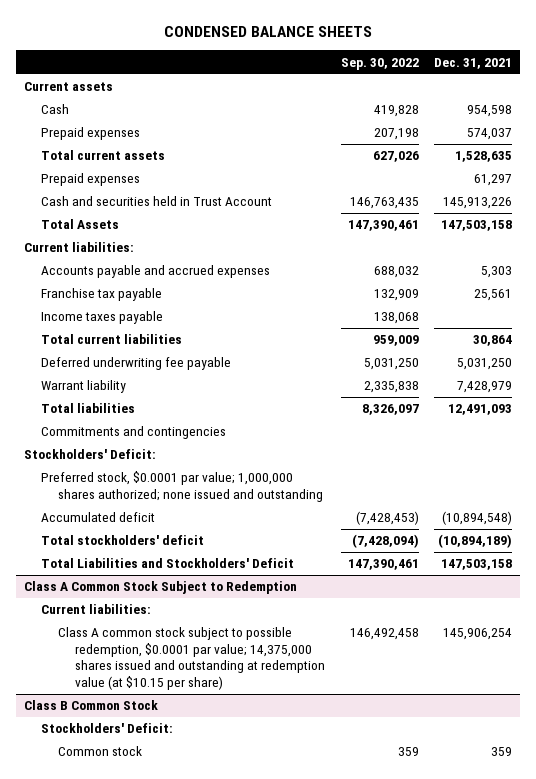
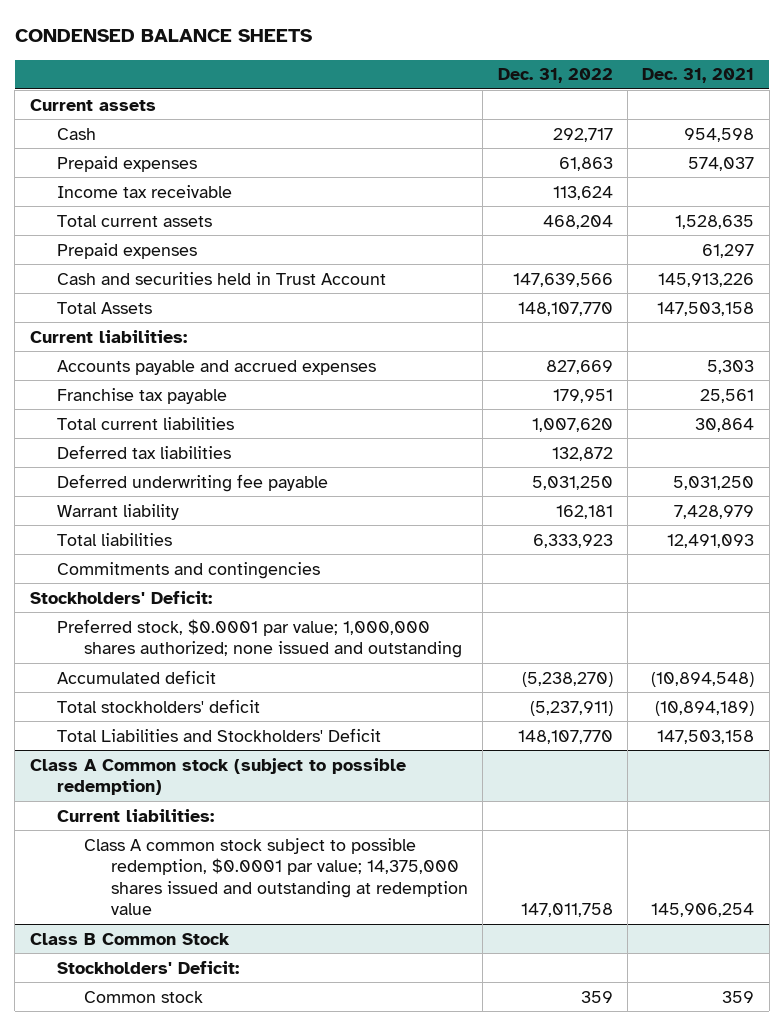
[340,57,419,70] Sep. 30, 2022 -> none
none -> [497,68,613,84] Dec. 31, 2022
none -> [56,184,232,198] Income tax receivable
[40,311,163,325] Income taxes payable -> none
none -> [56,444,231,459] Deferred tax liabilities
[23,581,297,595] Class A Common Stock Subject to Redemption -> [29,757,406,796] Class A Common stock (subject to possible redemption)
[57,627,325,690] Class A common stock subject to possible redemption, $0.0001 par value; 14,375,000 shares issued and outstanding at redemption value (at $10.15 per share) -> [83,837,469,915] Class A common stock subject to possible redemption, $0.0001 par value; 14,375,000 shares issued and outstanding at redemption value

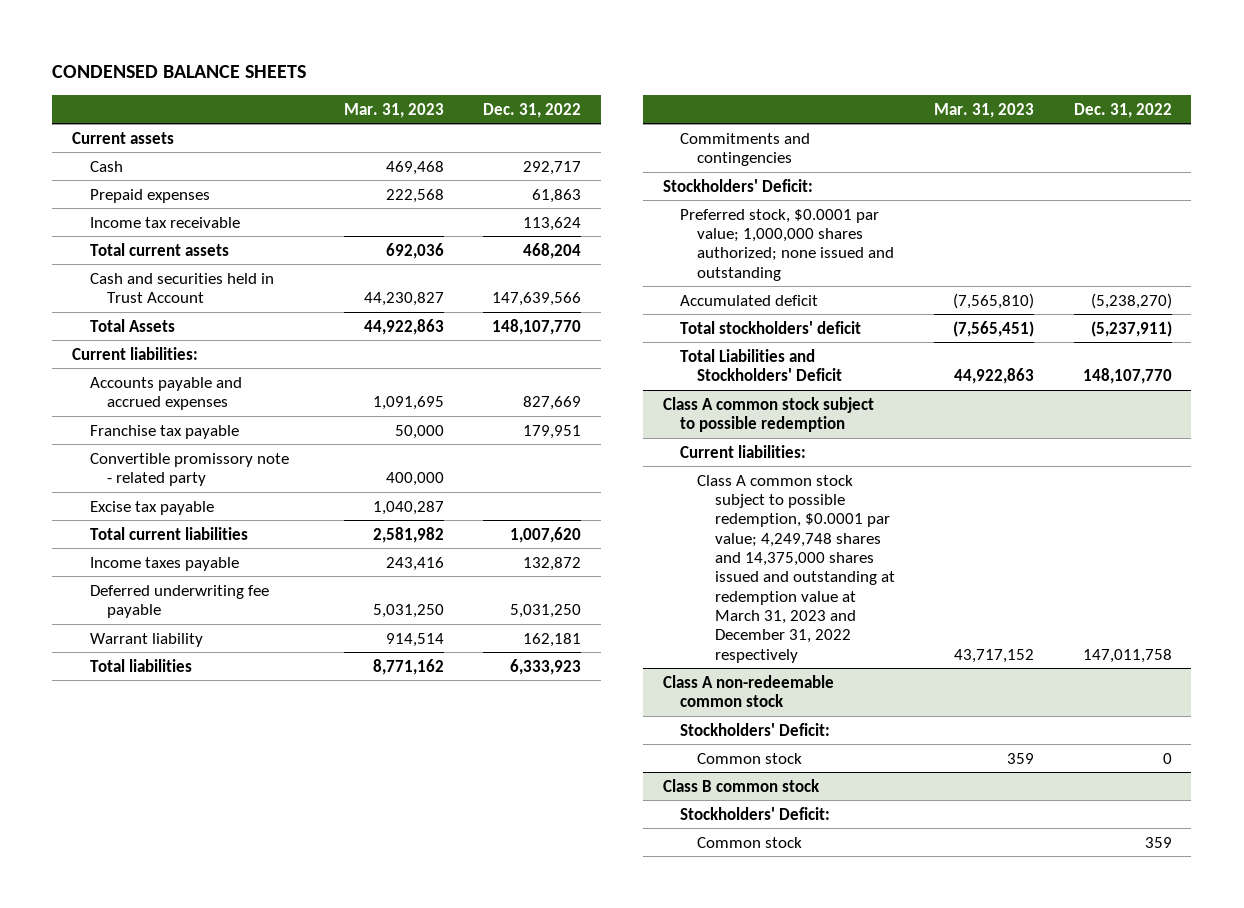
[642,68,755,84] Dec. 31, 2021 -> none
none -> [343,102,444,118] Mar. 31, 2023
[56,242,197,259] Prepaid expenses -> none
none -> [89,452,289,486] Convertible promissory note - related party
none -> [89,500,214,515] Excise tax payable
[56,444,231,459] Deferred tax liabilities -> [89,556,239,571] Income taxes payable
[29,757,406,796] Class A Common stock (subject to possible redemption) -> [662,396,874,432] Class A common stock subject to possible redemption
[29,932,230,945] Class B Common Stock -> none
[83,837,469,915] Class A common stock subject to possible redemption, $0.0001 par value; 14,375,000 shares issued and outstanding at redemption value -> [697,474,895,663] Class A common stock subject to possible redemption, $0.0001 par value; 4,249,748 shares and 14,375,000 shares issued and outstanding at redemption value at March 31, 2023 and December 31, 2022 respectively
none -> [662,674,834,707] Class A non-redeemable common stock
none -> [697,752,803,764] Common stock
none -> [662,778,820,792] Class B common stock
none -> [680,806,831,820] Stockholders' Deficit:

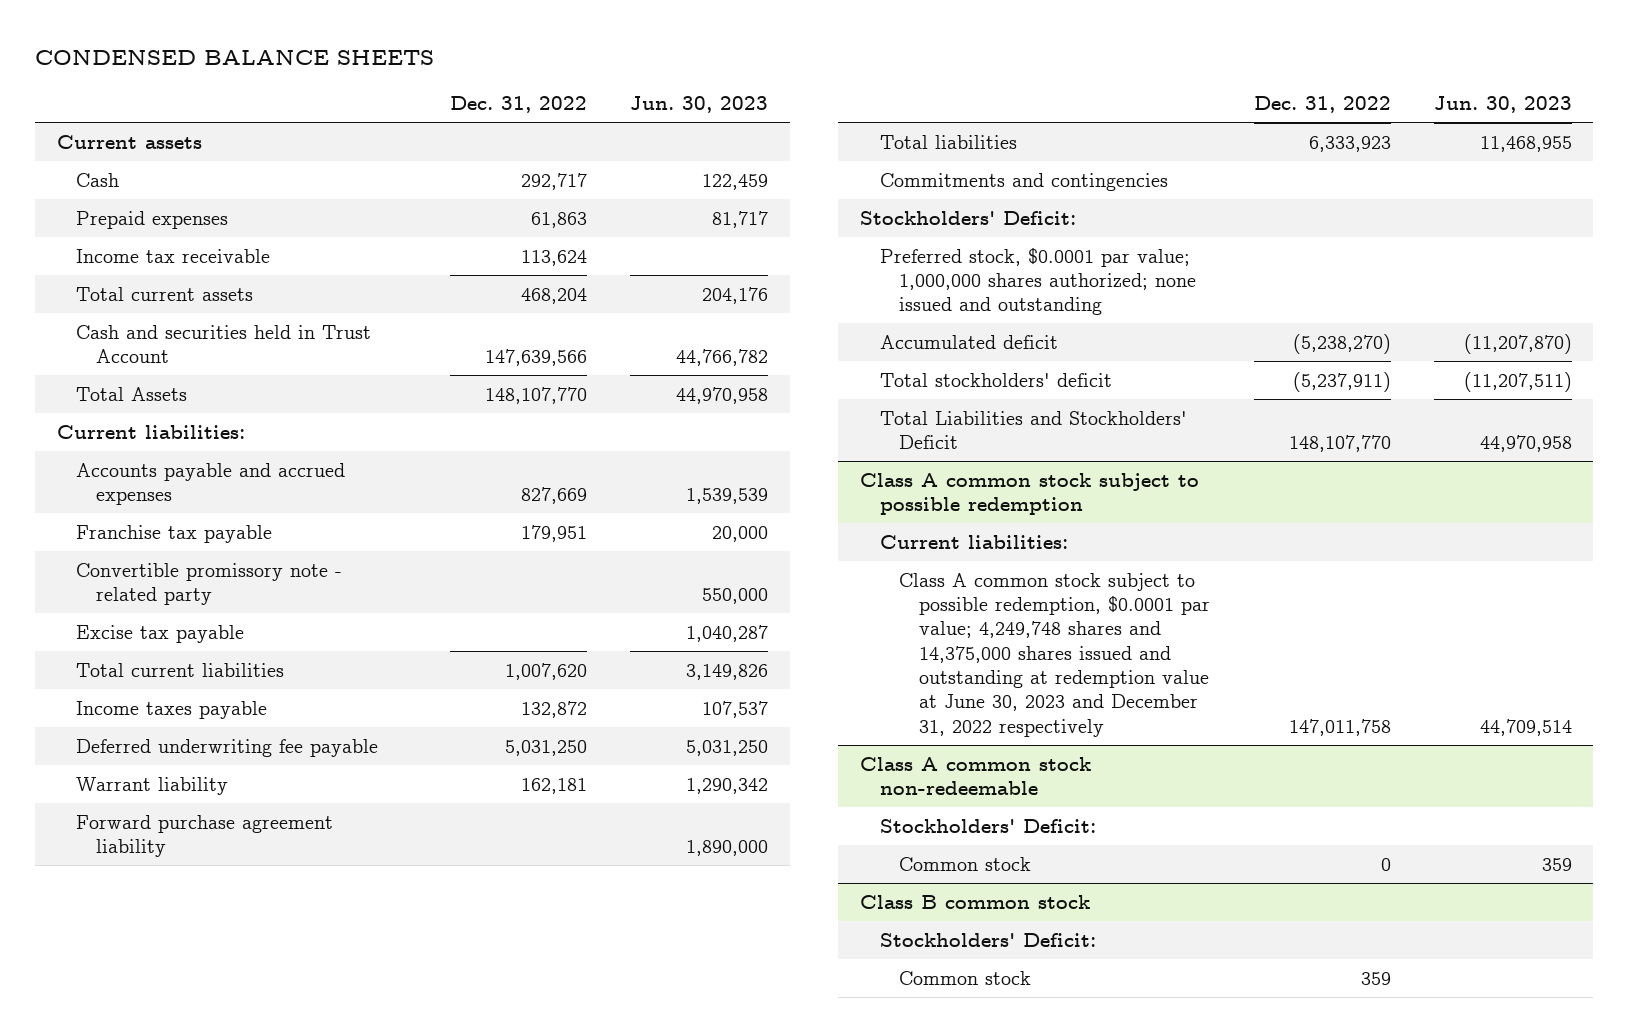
[343,102,444,118] Mar. 31, 2023 -> none
none -> [630,95,769,113] Jun. 30, 2023
none -> [76,814,334,857] Forward purchase agreement liability
[697,474,895,663] Class A common stock subject to possible redemption, $0.0001 par value; 4,249,748 shares and 14,375,000 shares issued and outstanding at redemption value at March 31, 2023 and December 31, 2022 respectively -> [899,572,1211,737] Class A common stock subject to possible redemption, $0.0001 par value; 4,249,748 shares and 14,375,000 shares issued and outstanding at redemption value at June 30, 2023 and December 31, 2022 respectively
[662,674,834,707] Class A non-redeemable common stock -> [860,756,1092,795] Class A common stock non-redeemable

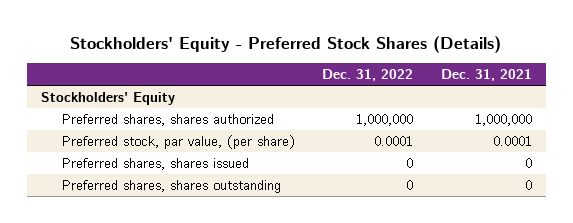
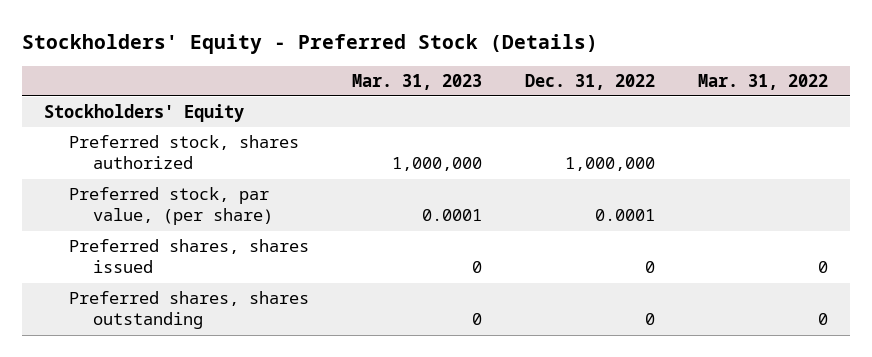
[70,36,502,54] Stockholders' Equity - Preferred Stock Shares (Details) -> [22,33,599,54] Stockholders' Equity - Preferred Stock (Details)
[440,69,532,82] Dec. 31, 2021 -> none
none -> [351,73,482,90] Mar. 31, 2023
none -> [698,73,829,90] Mar. 31, 2022
[61,113,274,126] Preferred shares, shares authorized -> [68,135,299,170] Preferred stock, shares authorized

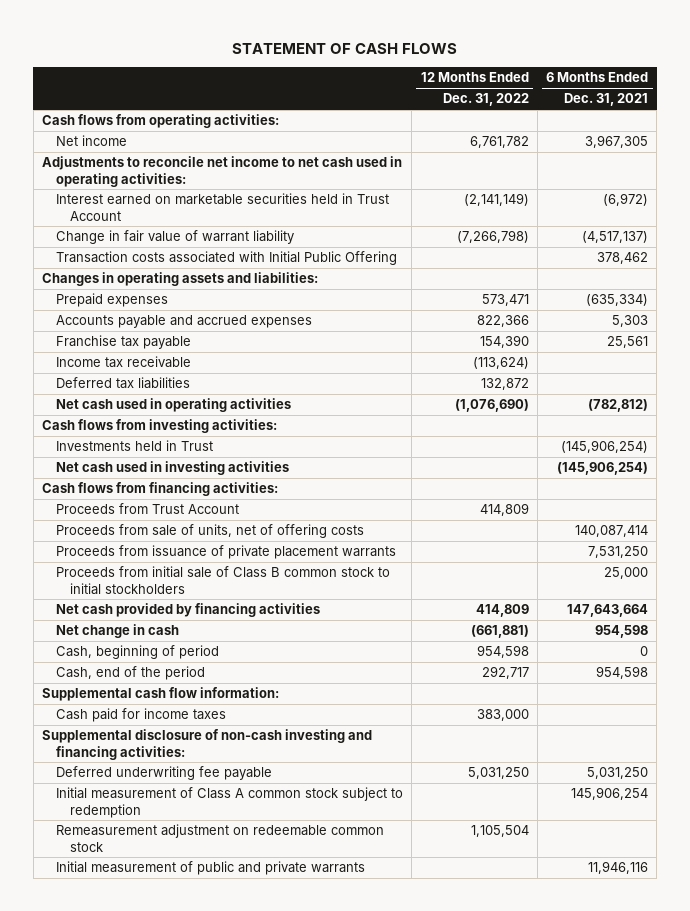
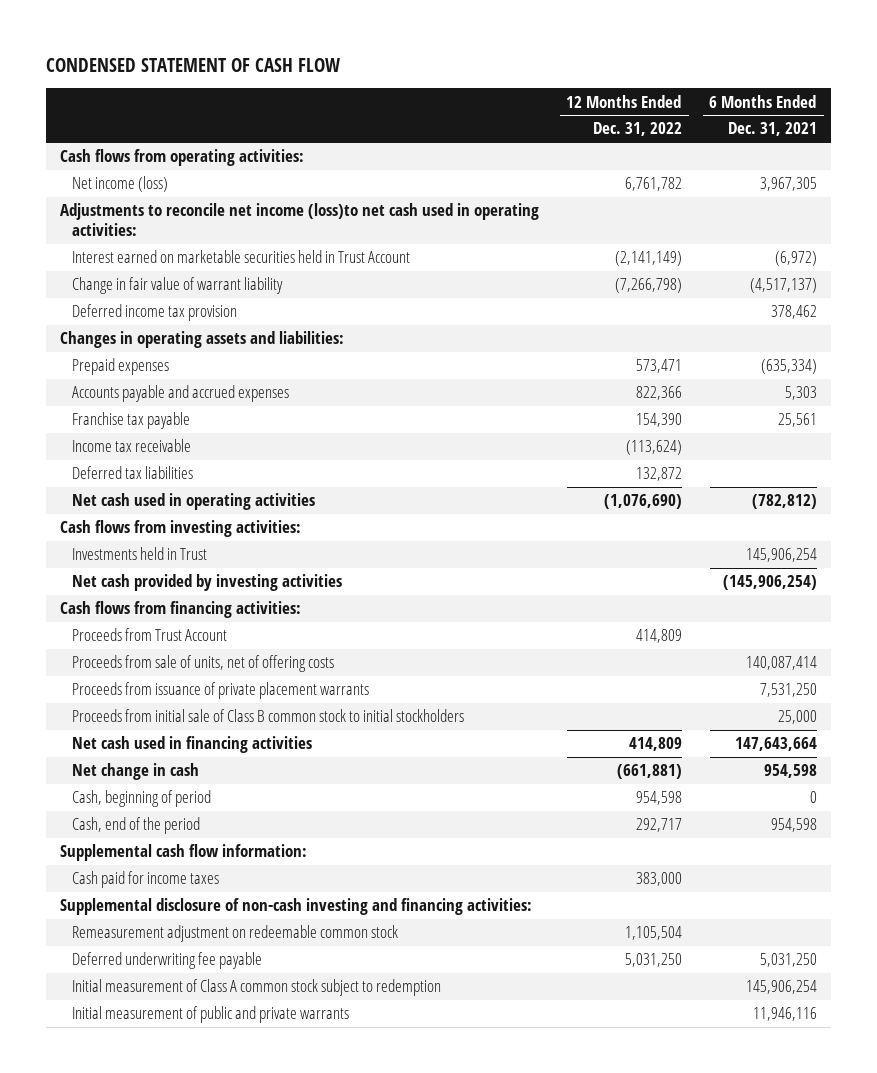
[232,42,458,54] STATEMENT OF CASH FLOWS -> [46,57,341,72] CONDENSED STATEMENT OF CASH FLOW
[56,135,128,147] Net income -> [71,176,168,193] Net income (loss)
[42,156,403,187] Adjustments to reconcile net income to net cash used in operating activities: -> [60,203,540,237] Adjustments to reconcile net income (loss)to net cash used in operating activities:
[56,251,398,266] Transaction costs associated with Initial Public Offering -> [71,304,237,322] Deferred income tax provision
[561,440,649,454] (145,906,254) -> [745,548,817,563] 145,906,254
[56,461,290,476] Net cash used in investing activities -> [71,574,342,592] Net cash provided by investing activities
[56,603,321,618] Net cash provided by financing activities -> [71,736,312,754] Net cash used in financing activities
[56,824,385,852] Remeasurement adjustment on redeemable common stock -> [71,925,398,943] Remeasurement adjustment on redeemable common stock

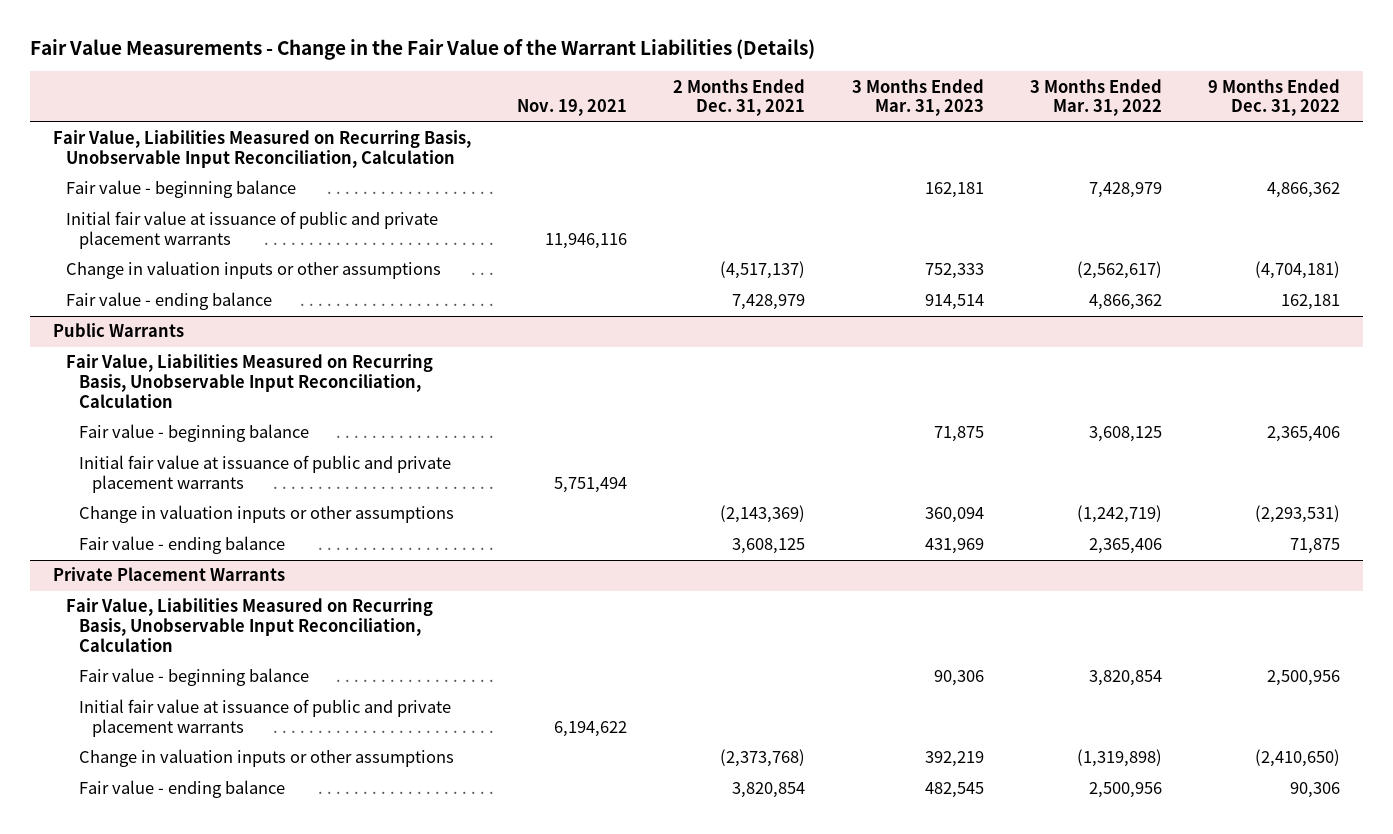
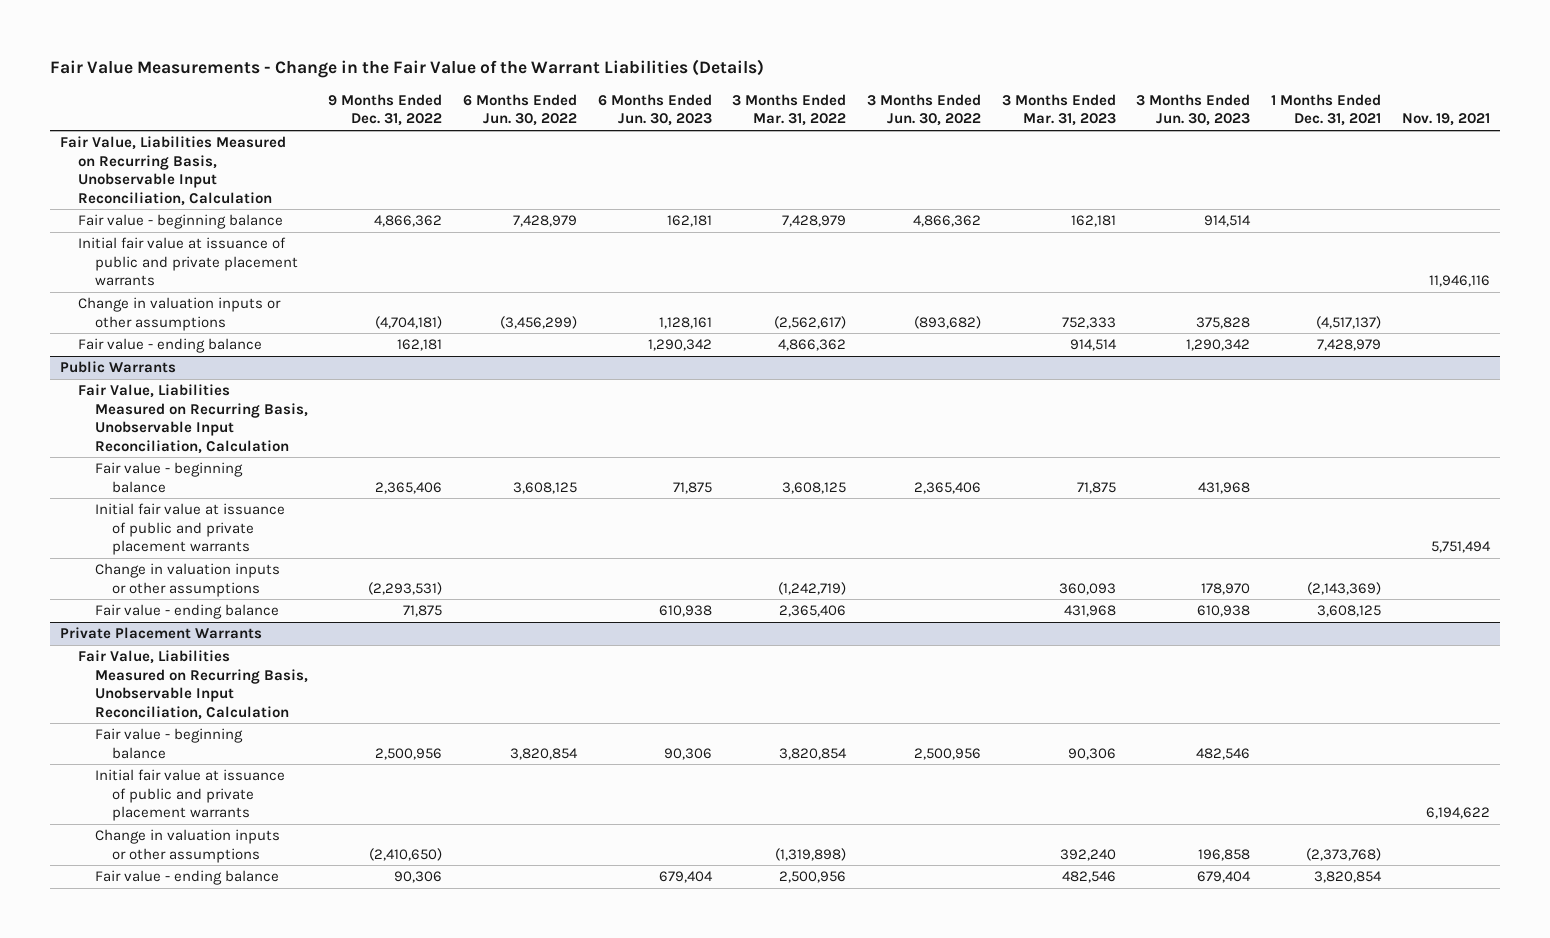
[673,78,806,117] 2 Months Ended Dec. 31, 2021 -> none
none -> [463,93,578,127] 6 Months Ended Jun. 30, 2022
none -> [597,93,712,127] 6 Months Ended Jun. 30, 2023
none -> [867,93,982,127] 3 Months Ended Jun. 30, 2022
none -> [1136,93,1251,127] 3 Months Ended Jun. 30, 2023
none -> [1271,93,1382,127] 1 Months Ended Dec. 31, 2021
[924,507,984,524] 360,094 -> [1058,582,1116,595] 360,093
[924,538,984,555] 431,969 -> [1063,605,1116,618] 431,968
[924,751,984,768] 392,219 -> [1059,848,1116,861] 392,240
[924,782,984,799] 482,545 -> [1061,871,1116,884] 482,546

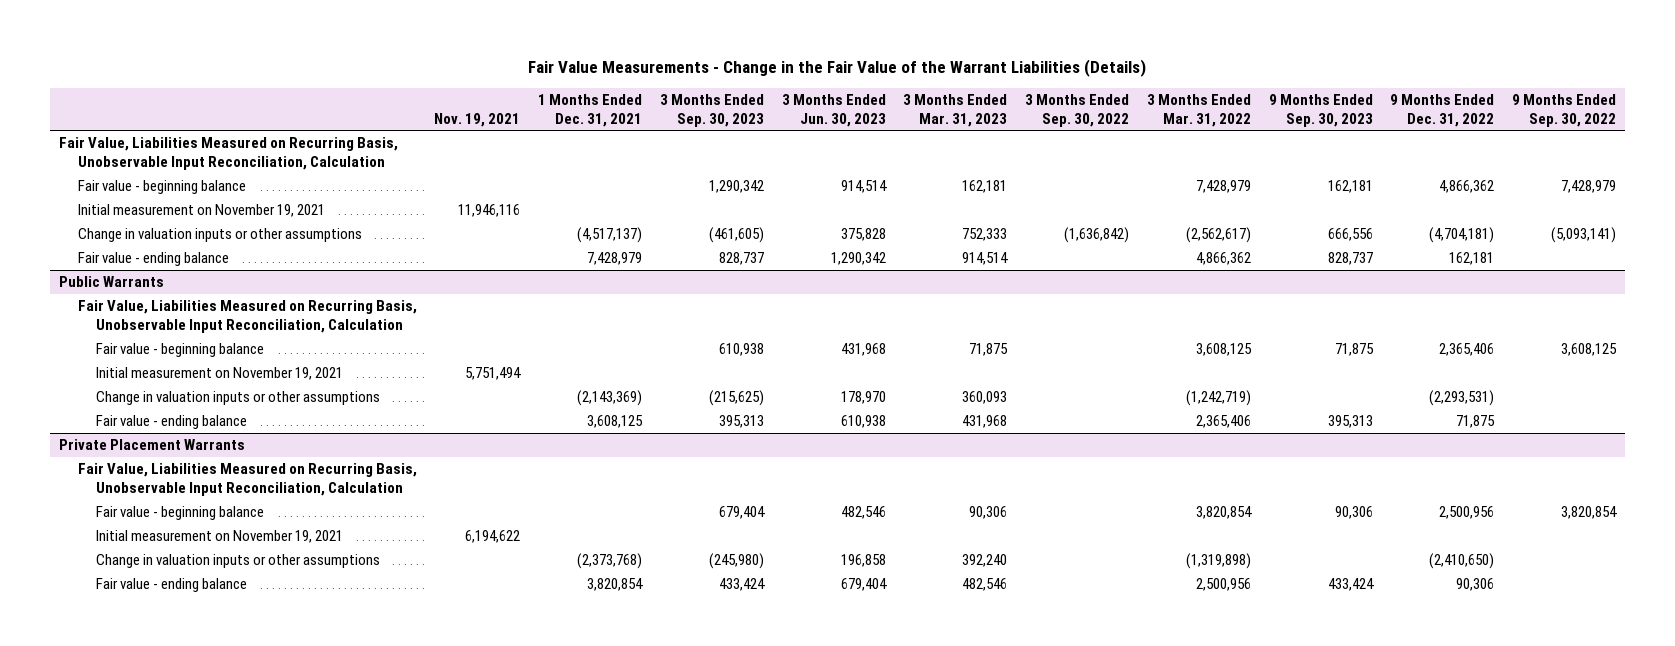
[463,93,578,127] 6 Months Ended Jun. 30, 2022 -> none
[597,93,712,127] 6 Months Ended Jun. 30, 2023 -> none
[867,93,982,127] 3 Months Ended Jun. 30, 2022 -> none
none -> [659,93,764,127] 3 Months Ended Sep. 30, 2023
none -> [1025,93,1130,127] 3 Months Ended Sep. 30, 2022
none -> [1268,93,1373,127] 9 Months Ended Sep. 30, 2023
none -> [1512,93,1617,127] 9 Months Ended Sep. 30, 2022
[77,237,298,287] Initial fair value at issuance of public and private placement warrants -> [77,204,325,218] Initial measurement on November 19, 2021
[94,503,285,556] Initial fair value at issuance of public and private placement warrants -> [96,367,344,381] Initial measurement on November 19, 2021
[94,769,285,822] Initial fair value at issuance of public and private placement warrants -> [96,530,344,544] Initial measurement on November 19, 2021

